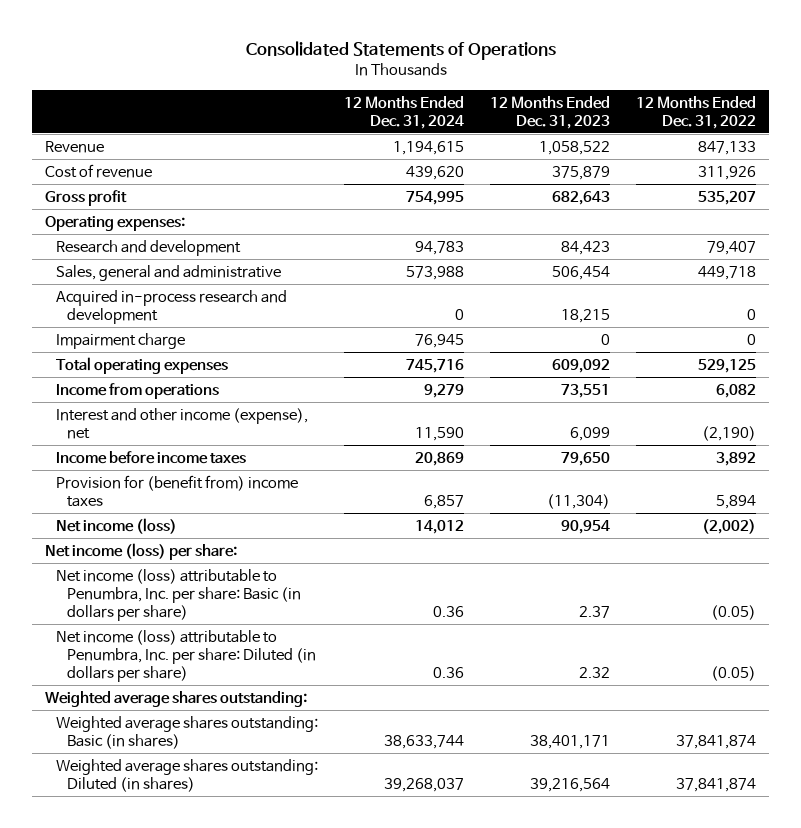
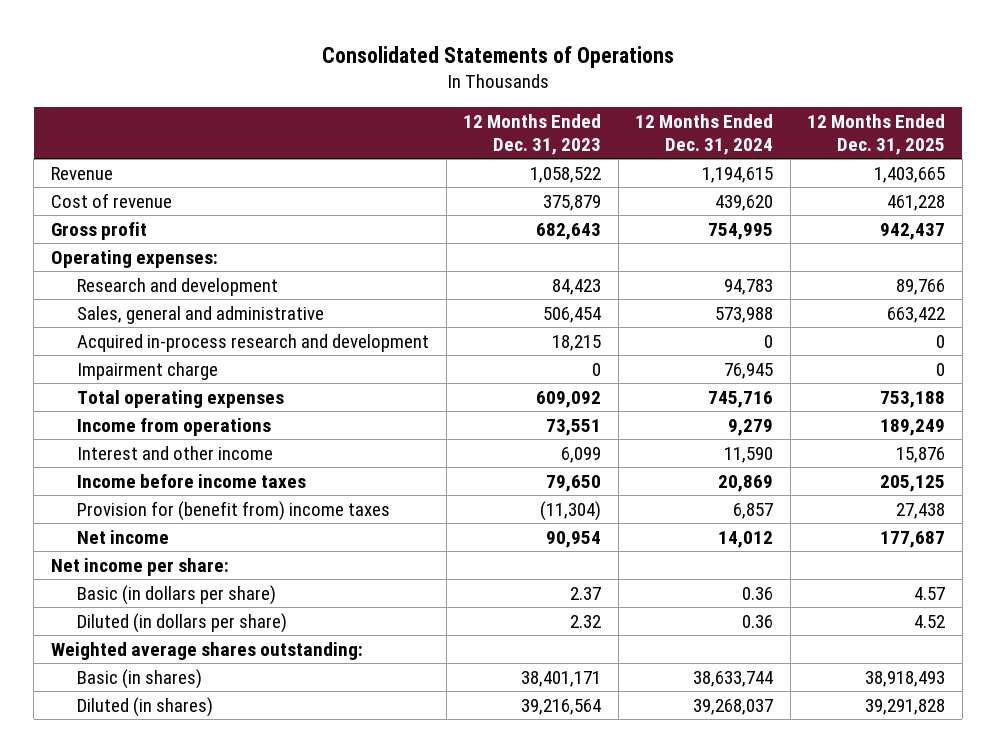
[635,95,756,129] 12 Months Ended Dec. 31, 2022 -> none
none -> [807,113,946,155] 12 Months Ended Dec. 31, 2025
[56,407,309,439] Interest and other income (expense), net -> [77,445,274,460] Interest and other income
[56,517,178,534] Net income (loss) -> [77,529,170,544] Net income
[45,542,238,560] Net income (loss) per share: -> [50,557,229,576] Net income per share:
[56,568,302,621] Net income (loss) attributable to Penumbra, Inc. per share: Basic (in dollars per share) -> [77,584,277,605] Basic (in dollars per share)
[56,629,317,682] Net income (loss) attributable to Penumbra, Inc. per share: Diluted (in dollars per share) -> [77,612,288,633] Diluted (in dollars per share)
[56,715,319,749] Weighted average shares outstanding: Basic (in shares) -> [77,668,203,689] Basic (in shares)
[56,758,319,792] Weighted average shares outstanding: Diluted (in shares) -> [77,696,214,717] Diluted (in shares)

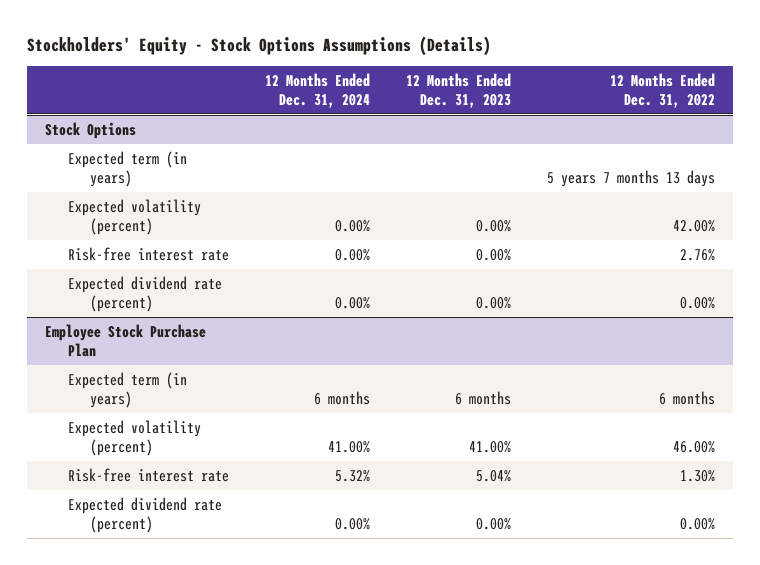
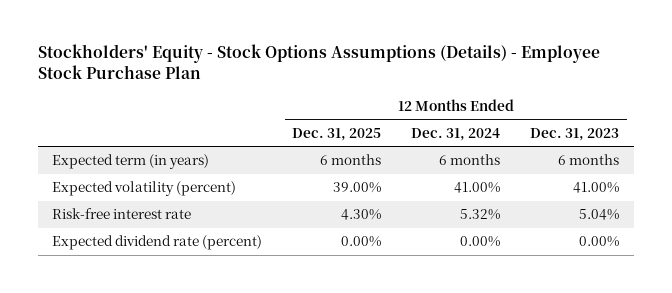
[26,35,491,56] Stockholders' Equity - Stock Options Assumptions (Details) -> [37,44,600,80] Stockholders' Equity - Stock Options Assumptions (Details) - Employee Stock Purchase Plan
[609,72,715,109] 12 Months Ended Dec. 31, 2022 -> none
none -> [292,127,382,141] Dec. 31, 2025
[45,121,137,139] Stock Options -> none
[67,150,187,188] Expected term (in years) -> none
[67,198,201,236] Expected volatility (percent) -> none
[67,246,229,261] Risk-free interest rate -> none
[67,275,222,313] Expected dividend rate (percent) -> none
[45,323,207,358] Employee Stock Purchase Plan -> none

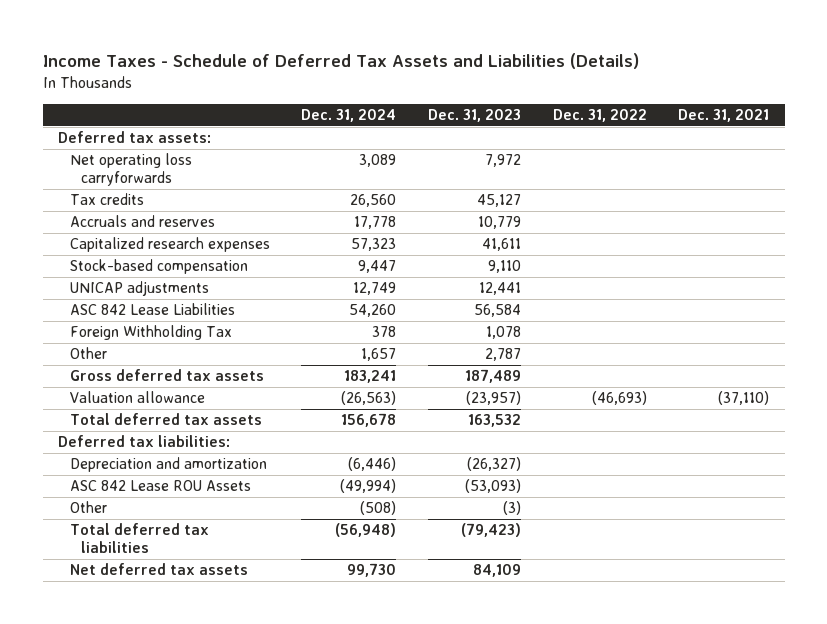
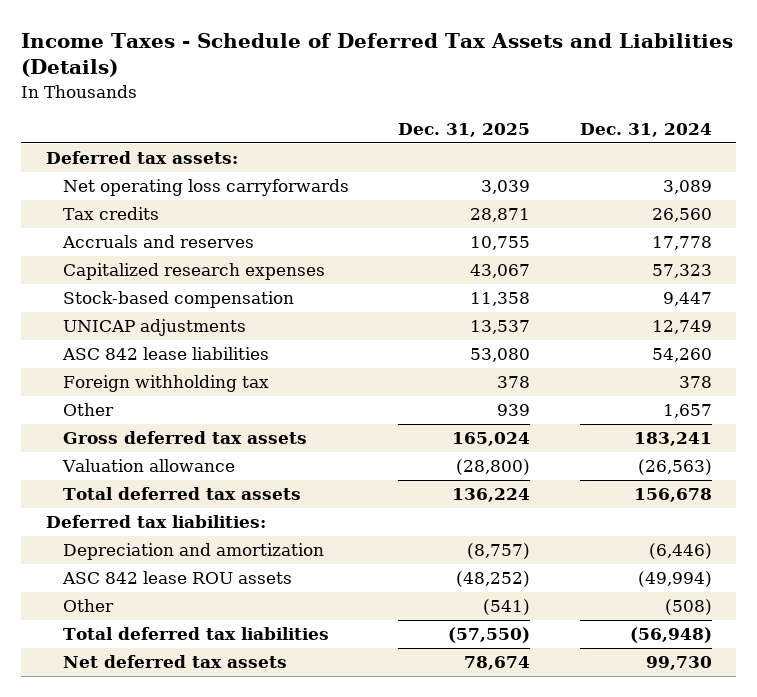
[427,109,521,123] Dec. 31, 2023 -> none
[552,109,647,123] Dec. 31, 2022 -> none
[678,109,770,123] Dec. 31, 2021 -> none
none -> [398,123,531,138] Dec. 31, 2025
[69,303,235,316] ASC 842 Lease Liabilities -> [62,347,270,361] ASC 842 lease liabilities
[69,325,232,341] Foreign Withholding Tax -> [63,375,270,393] Foreign withholding tax
[69,480,251,492] ASC 842 Lease ROU Assets -> [62,571,293,585] ASC 842 lease ROU assets

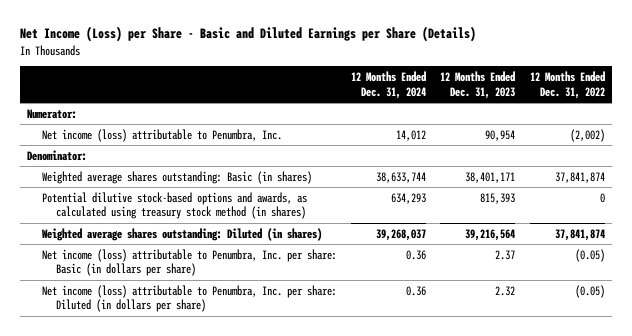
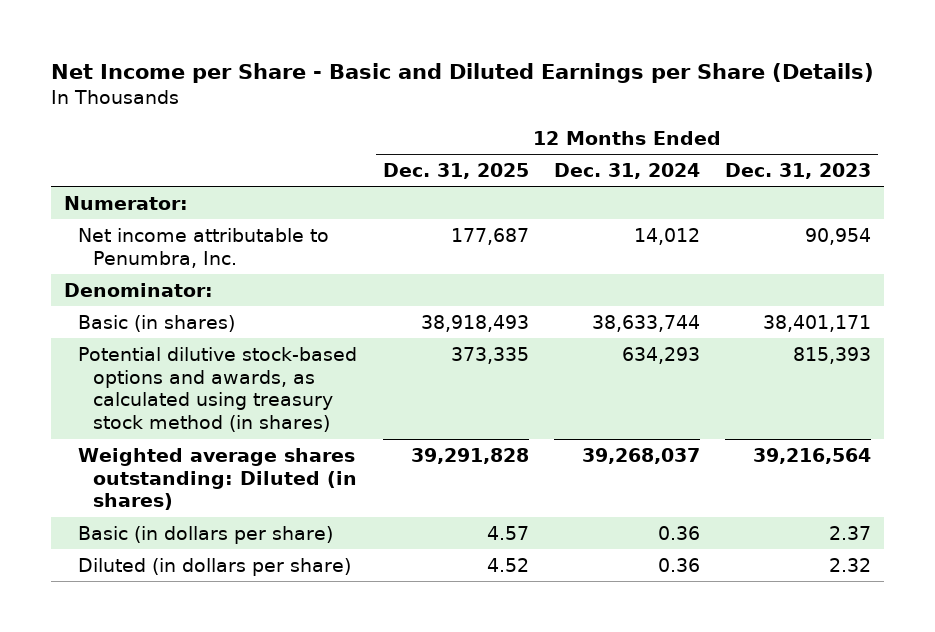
[19,26,476,43] Net Income (Loss) per Share - Basic and Diluted Earnings per Share (Details) -> [51,63,875,84] Net Income per Share - Basic and Diluted Earnings per Share (Details)
[529,71,605,99] 12 Months Ended Dec. 31, 2022 -> none
none -> [382,163,529,180] Dec. 31, 2025
[41,128,282,142] Net income (loss) attributable to Penumbra, Inc. -> [78,227,330,268] Net income attributable to Penumbra, Inc.
[41,170,312,184] Weighted average shares outstanding: Basic (in shares) -> [78,314,236,332] Basic (in shares)
[41,248,337,277] Net income (loss) attributable to Penumbra, Inc. per share: Basic (in dollars per share) -> [78,525,334,544] Basic (in dollars per share)
[41,284,337,313] Net income (loss) attributable to Penumbra, Inc. per share: Diluted (in dollars per share) -> [78,557,352,576] Diluted (in dollars per share)

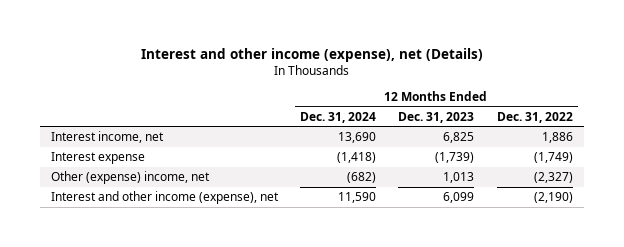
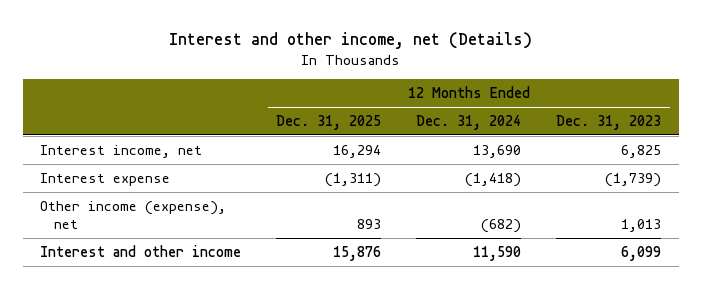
[140,47,483,62] Interest and other income (expense), net (Details) -> [168,32,532,50] Interest and other income, net (Details)
[496,111,573,123] Dec. 31, 2022 -> none
none -> [276,114,382,130] Dec. 31, 2025
[51,171,211,185] Other (expense) income, net -> [40,200,227,230] Other income (expense), net
[51,191,280,205] Interest and other income (expense), net -> [40,244,242,257] Interest and other income

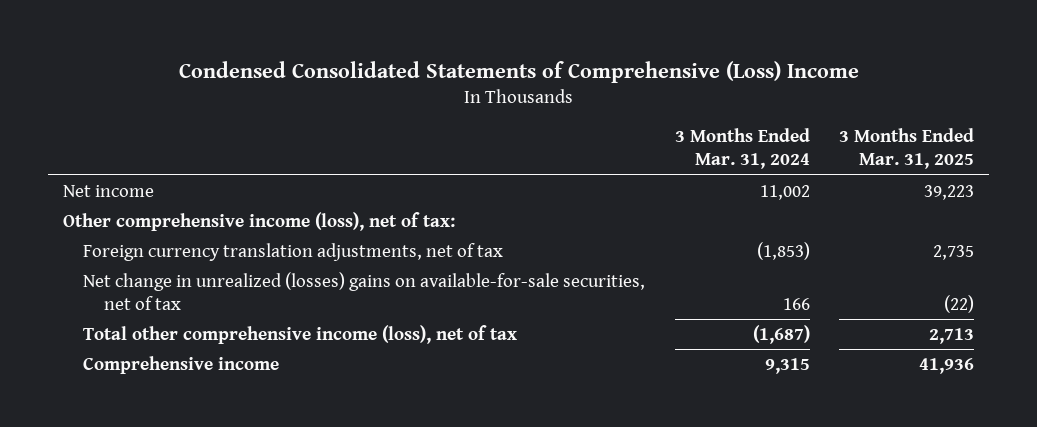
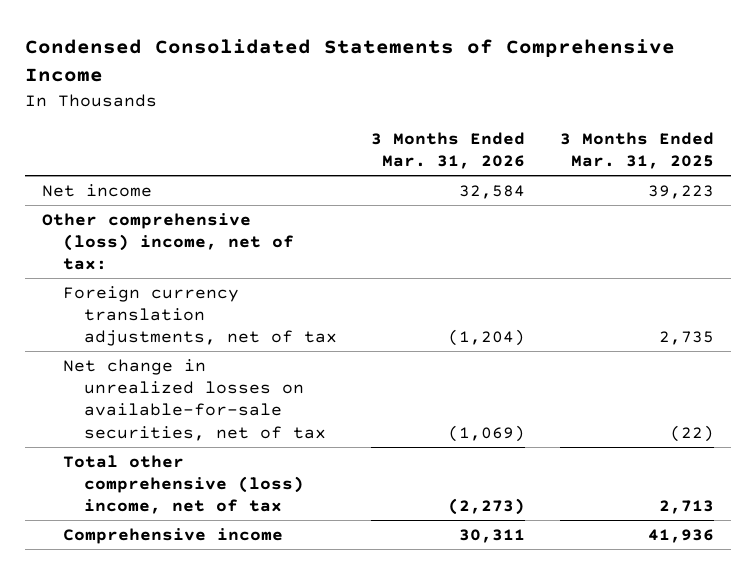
[178,60,859,83] Condensed Consolidated Statements of Comprehensive (Loss) Income -> [25,39,676,83] Condensed Consolidated Statements of Comprehensive Income
[674,128,810,170] 3 Months Ended Mar. 31, 2024 -> none
none -> [371,131,526,170] 3 Months Ended Mar. 31, 2026
[63,211,456,231] Other comprehensive income (loss), net of tax: -> [42,212,295,271] Other comprehensive (loss) income, net of tax:
[83,271,646,310] Net change in unrealized (losses) gains on available-for-sale securities, net of tax -> [63,358,326,441] Net change in unrealized losses on available-for-sale securities, net of tax
[83,324,518,344] Total other comprehensive income (loss), net of tax -> [63,454,304,515] Total other comprehensive (loss) income, net of tax

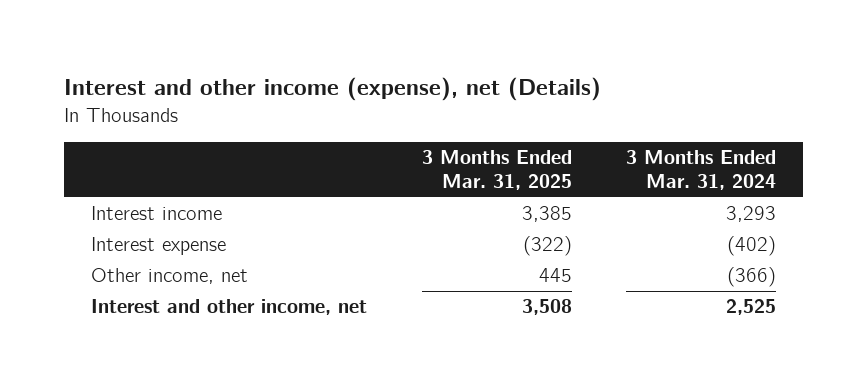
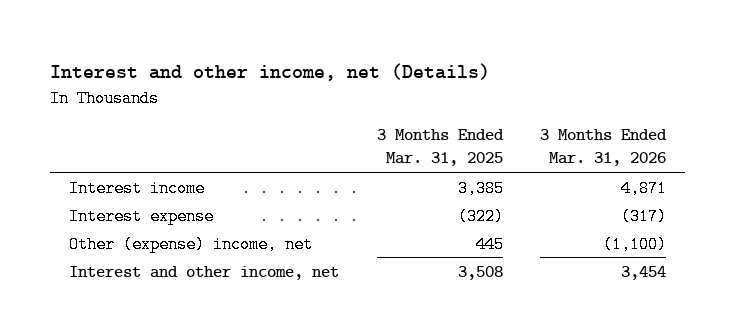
[63,76,601,101] Interest and other income (expense), net (Details) -> [50,63,491,82] Interest and other income, net (Details)
[626,149,777,191] 3 Months Ended Mar. 31, 2024 -> none
none -> [540,129,668,167] 3 Months Ended Mar. 31, 2026
[91,268,249,285] Other income, net -> [69,235,314,253] Other (expense) income, net

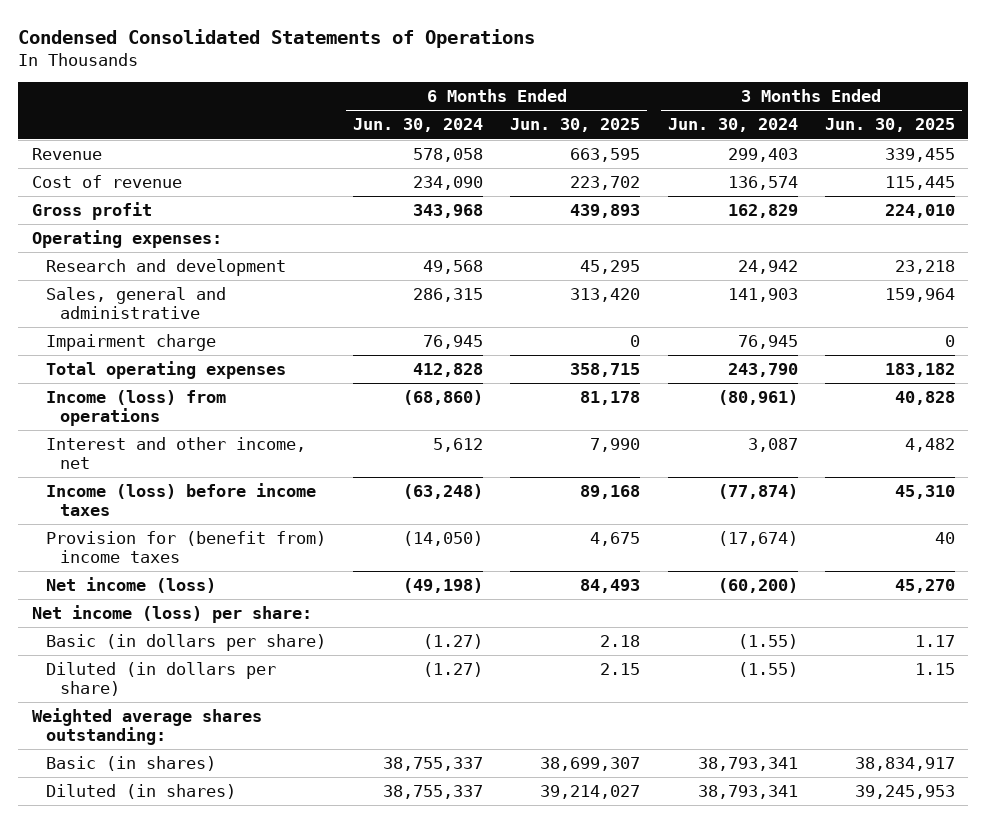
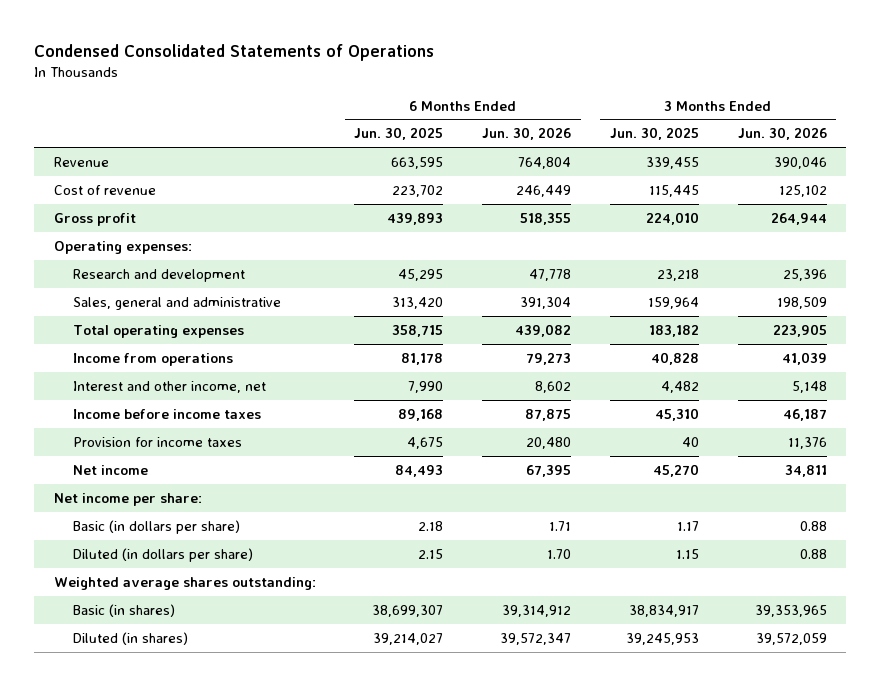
[353,118,484,133] Jun. 30, 2024 -> none
[667,118,798,133] Jun. 30, 2024 -> none
none -> [482,127,572,141] Jun. 30, 2026
none -> [737,127,827,141] Jun. 30, 2026
[45,334,216,352] Impairment charge -> none
[45,390,226,426] Income (loss) from operations -> [72,352,233,366] Income from operations
[45,483,316,516] Income (loss) before income taxes -> [72,408,261,419] Income before income taxes
[45,531,326,563] Provision for (benefit from) income taxes -> [72,436,242,447] Provision for income taxes
[45,577,216,594] Net income (loss) -> [72,464,148,475] Net income
[31,605,312,624] Net income (loss) per share: -> [53,492,202,506] Net income per share:

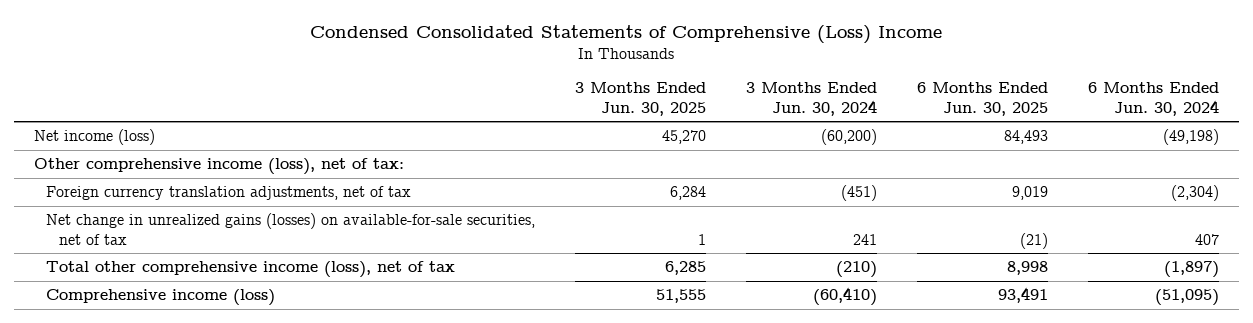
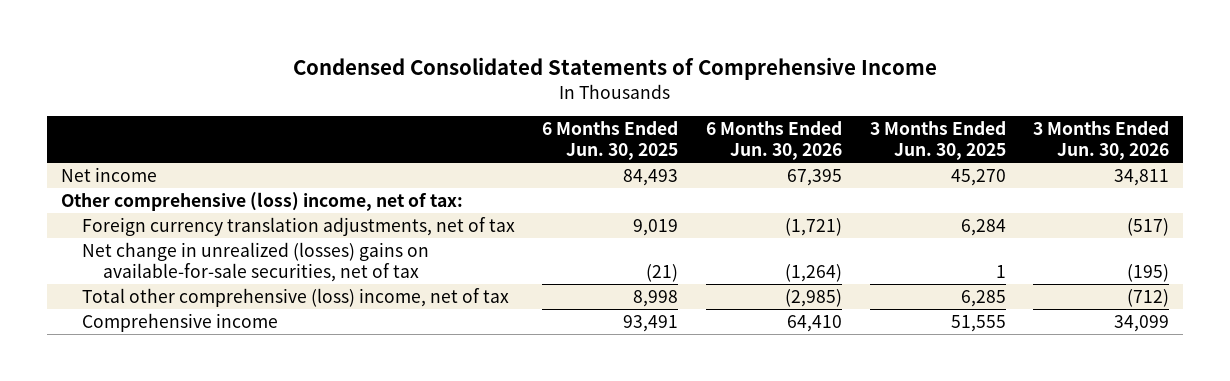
[310,24,943,44] Condensed Consolidated Statements of Comprehensive (Loss) Income -> [293,56,938,80] Condensed Consolidated Statements of Comprehensive Income
[746,82,878,116] 3 Months Ended Jun. 30, 2024 -> none
[1087,82,1219,116] 6 Months Ended Jun. 30, 2024 -> none
none -> [706,121,843,161] 6 Months Ended Jun. 30, 2026
none -> [1033,121,1170,161] 3 Months Ended Jun. 30, 2026
[33,129,155,146] Net income (loss) -> [60,166,157,182] Net income
[33,158,404,176] Other comprehensive income (loss), net of tax: -> [60,191,463,211] Other comprehensive (loss) income, net of tax:
[46,213,536,245] Net change in unrealized gains (losses) on available-for-sale securities, net of tax -> [81,241,429,282] Net change in unrealized (losses) gains on available-for-sale securities, net of tax
[46,261,456,279] Total other comprehensive income (loss), net of tax -> [81,287,509,307] Total other comprehensive (loss) income, net of tax
[46,289,276,307] Comprehensive income (loss) -> [81,312,278,332] Comprehensive income

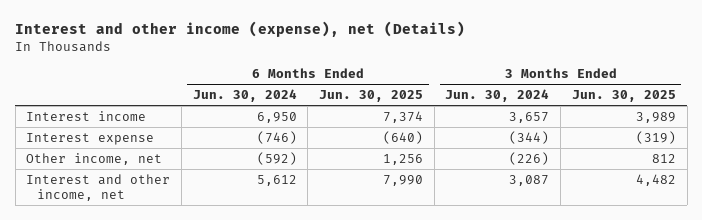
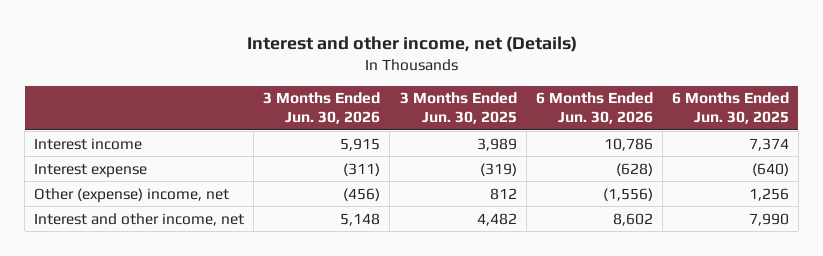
[15,21,466,38] Interest and other income (expense), net (Details) -> [246,35,577,52] Interest and other income, net (Details)
[192,89,297,103] Jun. 30, 2024 -> none
[445,89,550,103] Jun. 30, 2024 -> none
none -> [263,92,381,125] 3 Months Ended Jun. 30, 2026
none -> [535,92,653,125] 6 Months Ended Jun. 30, 2026
[26,152,163,165] Other income, net -> [34,187,230,203] Other (expense) income, net

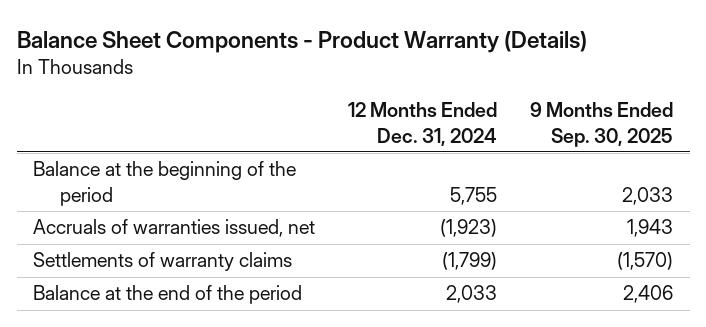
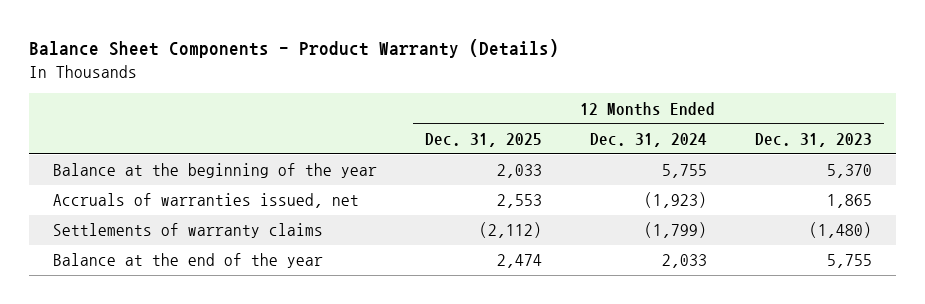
[530,102,674,147] 9 Months Ended Sep. 30, 2025 -> none
none -> [424,133,542,148] Dec. 31, 2025
none -> [754,133,872,148] Dec. 31, 2023
[33,161,297,207] Balance at the beginning of the period -> [52,163,377,179] Balance at the beginning of the year
[33,285,303,305] Balance at the end of the period -> [52,253,323,269] Balance at the end of the year

